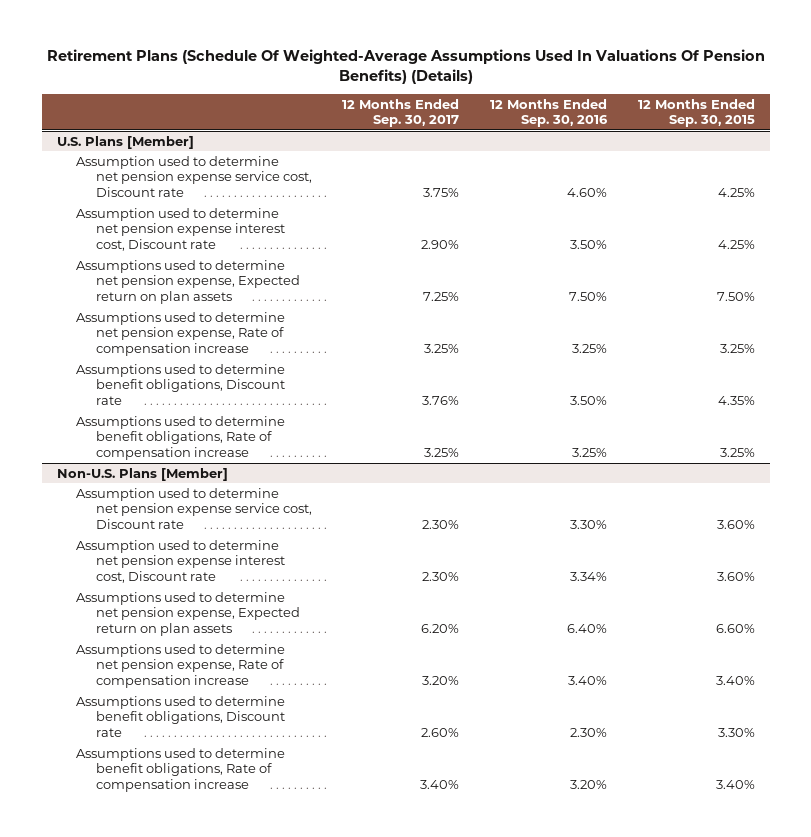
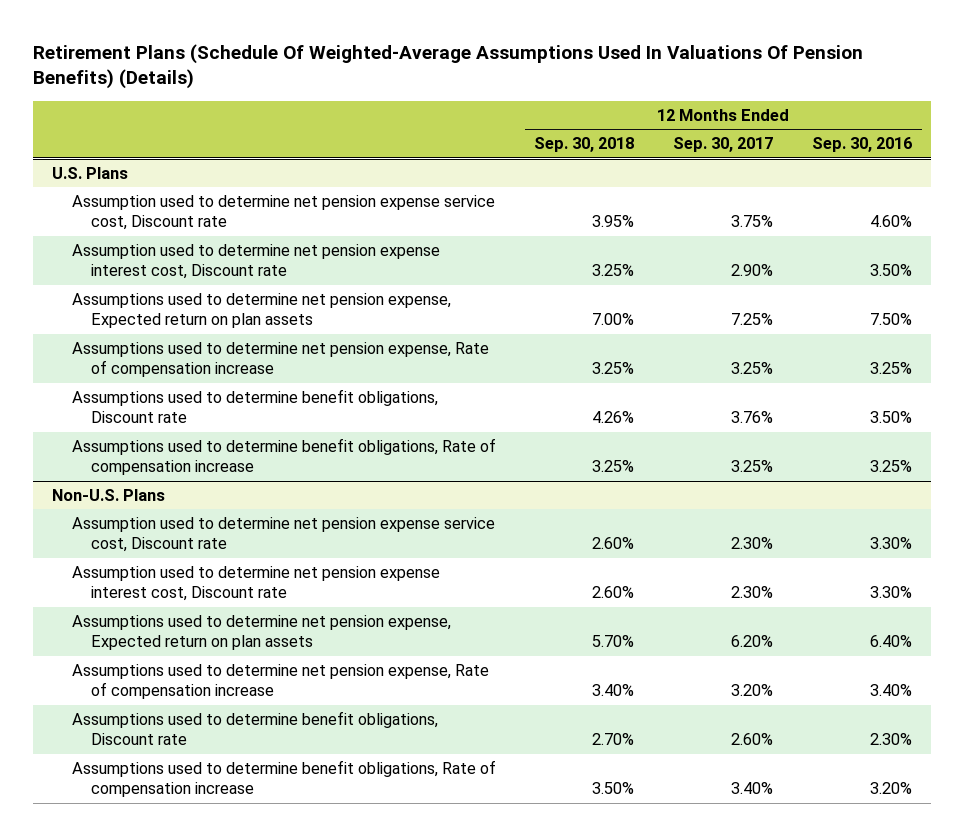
[637,98,755,128] 12 Months Ended Sep. 30, 2015 -> none
none -> [534,137,635,153] Sep. 30, 2018
[56,135,194,149] U.S. Plans [Member] -> [52,167,129,180] U.S. Plans
[56,467,228,481] Non-U.S. Plans [Member] -> [52,489,166,502] Non-U.S. Plans
[570,572,608,582] 3.34% -> [869,586,912,599] 3.30%

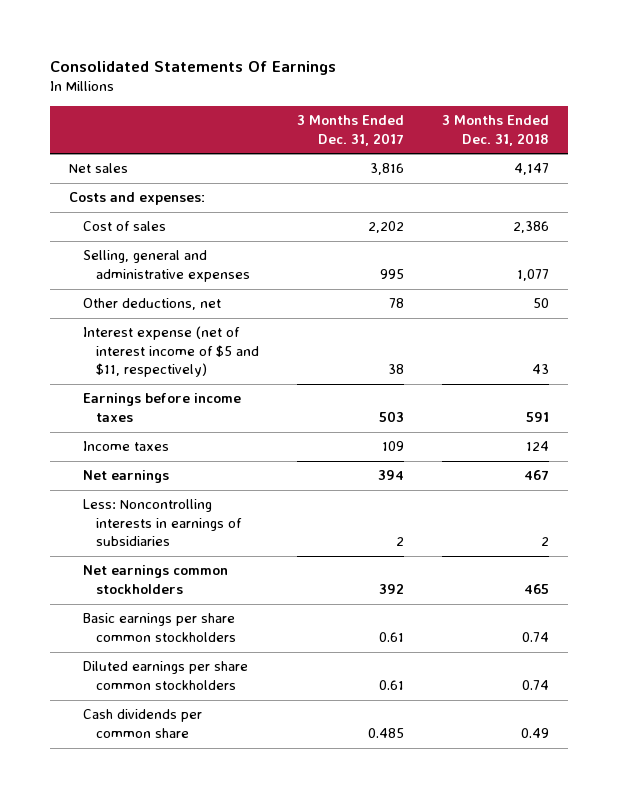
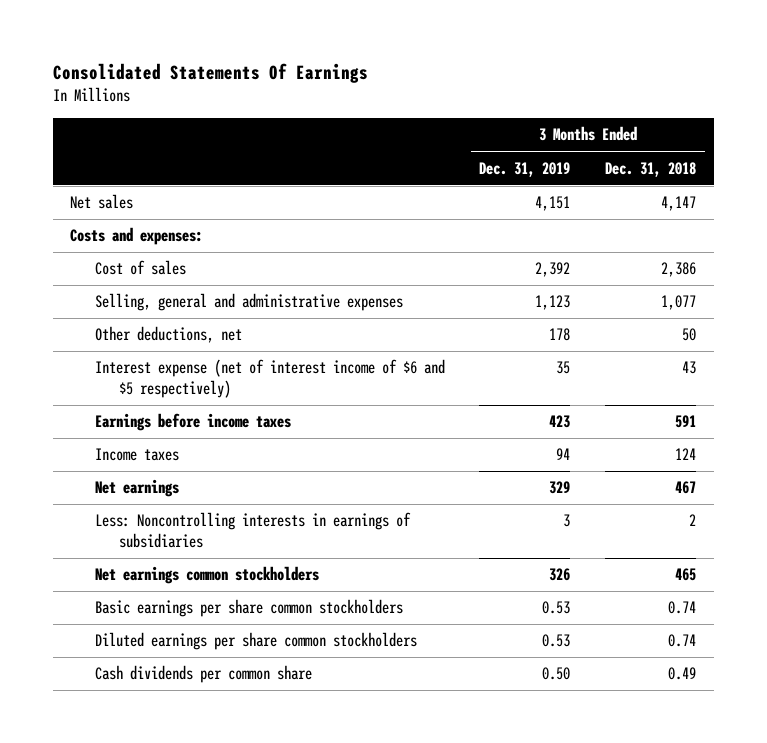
[297,115,405,146] 3 Months Ended Dec. 31, 2017 -> none
none -> [479,161,571,177] Dec. 31, 2019
[82,326,260,378] Interest expense (net of interest income of $5 and $11, respectively) -> [94,359,445,398] Interest expense (net of interest income of $6 and $5 respectively)

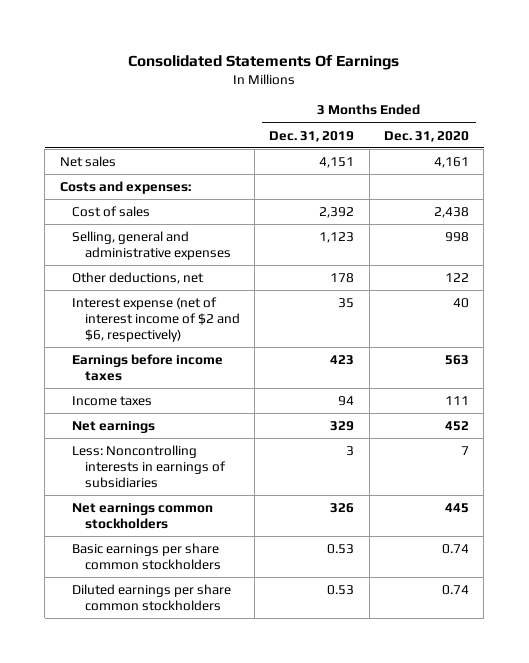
[605,161,697,177] Dec. 31, 2018 -> none
none -> [383,130,469,142] Dec. 31, 2020
[94,359,445,398] Interest expense (net of interest income of $6 and $5 respectively) -> [72,296,240,343] Interest expense (net of interest income of $2 and $6, respectively)
[94,665,312,684] Cash dividends per common share -> none

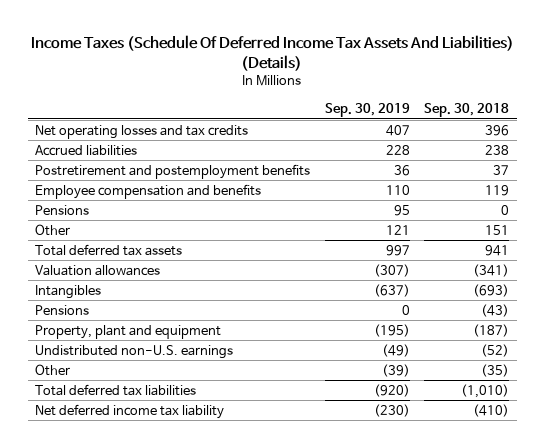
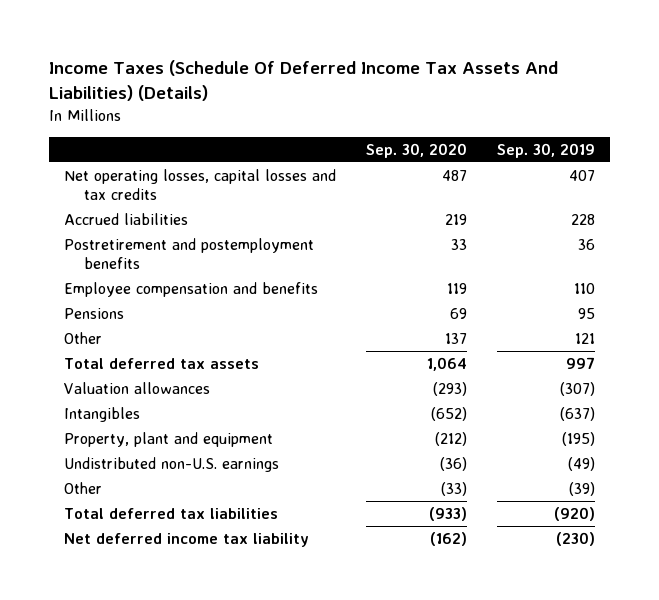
[424,103,510,118] Sep. 30, 2018 -> none
none -> [365,142,467,158] Sep. 30, 2020
[34,124,248,139] Net operating losses and tax credits -> [64,169,337,201] Net operating losses, capital losses and tax credits
[34,304,89,315] Pensions -> none

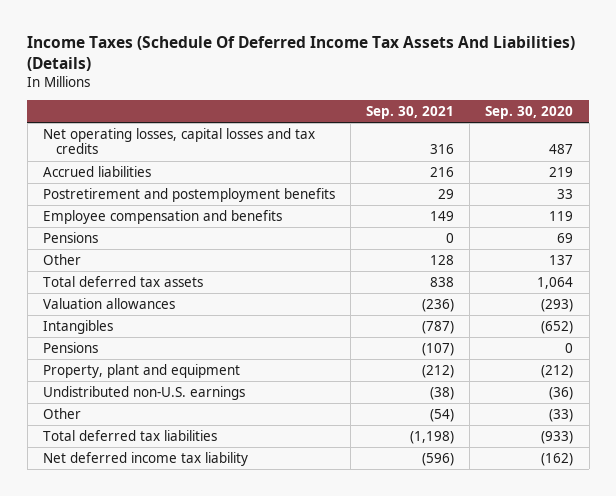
[496,142,595,158] Sep. 30, 2019 -> none
none -> [366,105,455,119] Sep. 30, 2021
none -> [42,341,98,353] Pensions

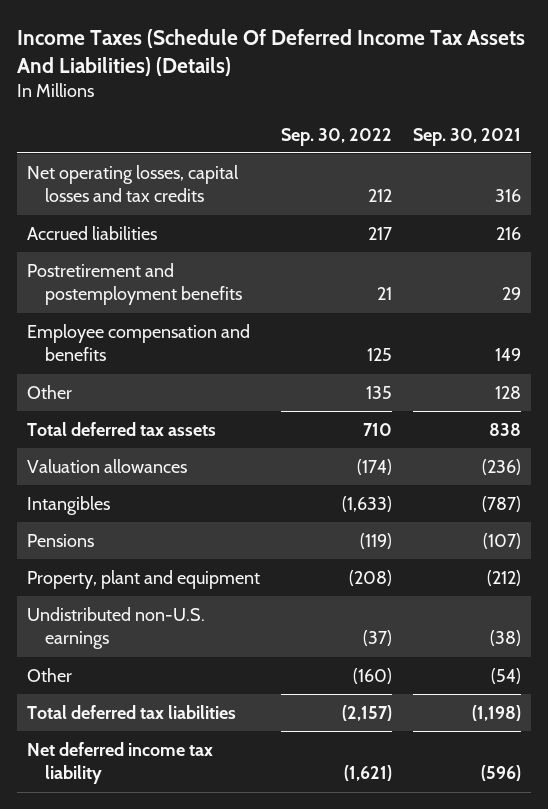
[485,105,574,119] Sep. 30, 2020 -> none
none -> [280,127,392,146] Sep. 30, 2022
[42,231,98,243] Pensions -> none

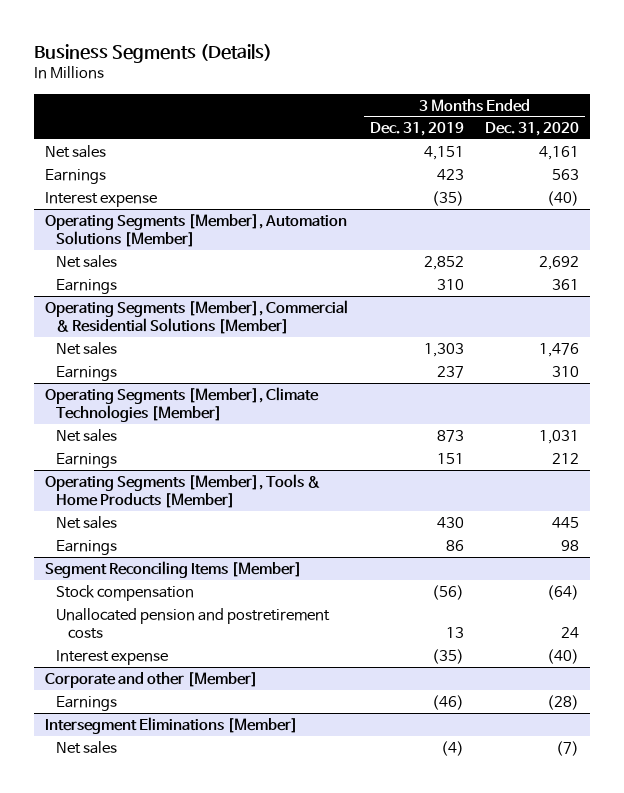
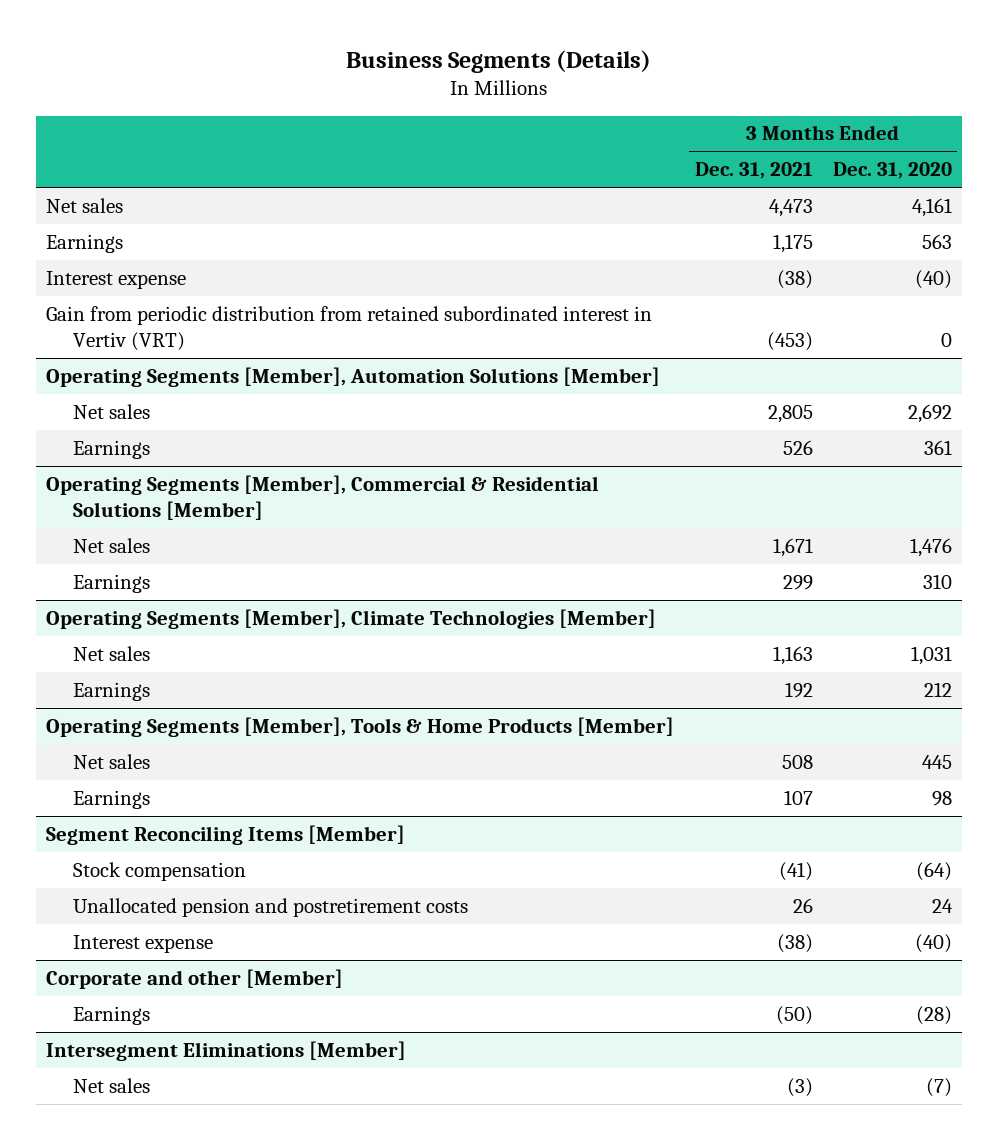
[369,122,464,137] Dec. 31, 2019 -> none
none -> [694,162,813,180] Dec. 31, 2021
none -> [45,305,652,352] Gain from periodic distribution from retained subordinated interest in Vertiv (VRT)

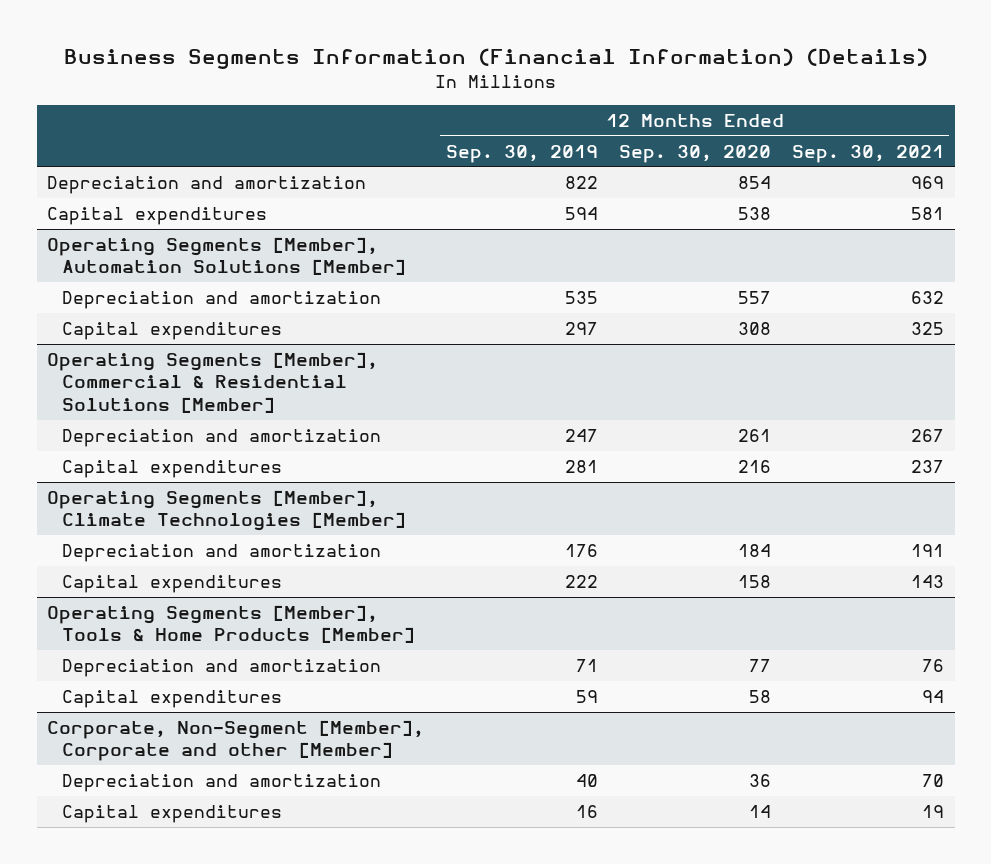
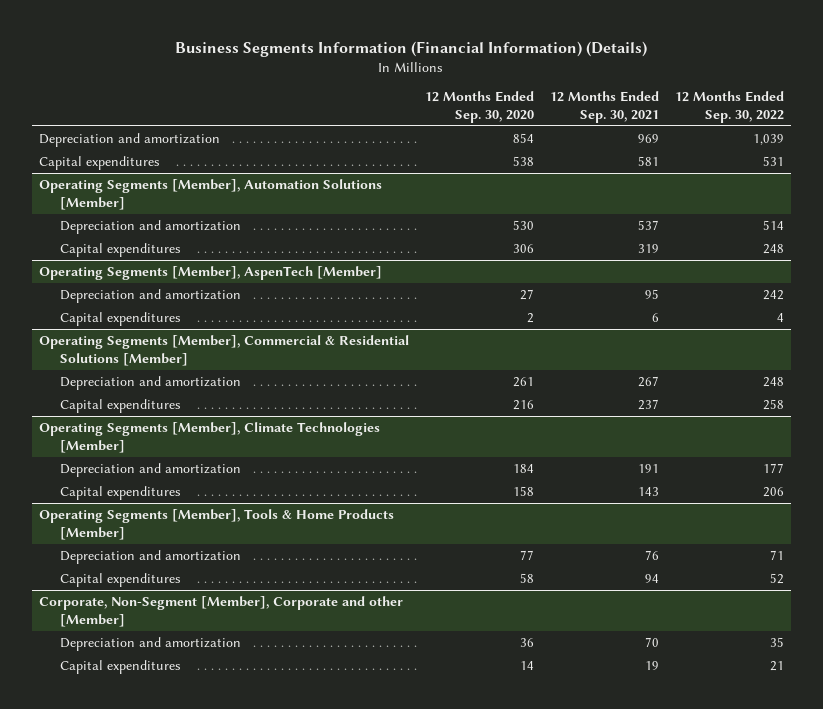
[445,144,598,163] Sep. 30, 2019 -> none
none -> [674,91,784,123] 12 Months Ended Sep. 30, 2022
[737,290,771,304] 557 -> [513,220,535,231] 530
[910,290,944,304] 632 -> [637,220,659,231] 537
[737,321,771,335] 308 -> [513,244,535,254] 306
[910,321,944,335] 325 -> [637,244,659,254] 319
none -> [39,266,383,281] Operating Segments [Member], AspenTech [Member]
none -> [60,289,242,304] Depreciation and amortization
none -> [60,312,182,327] Capital expenditures

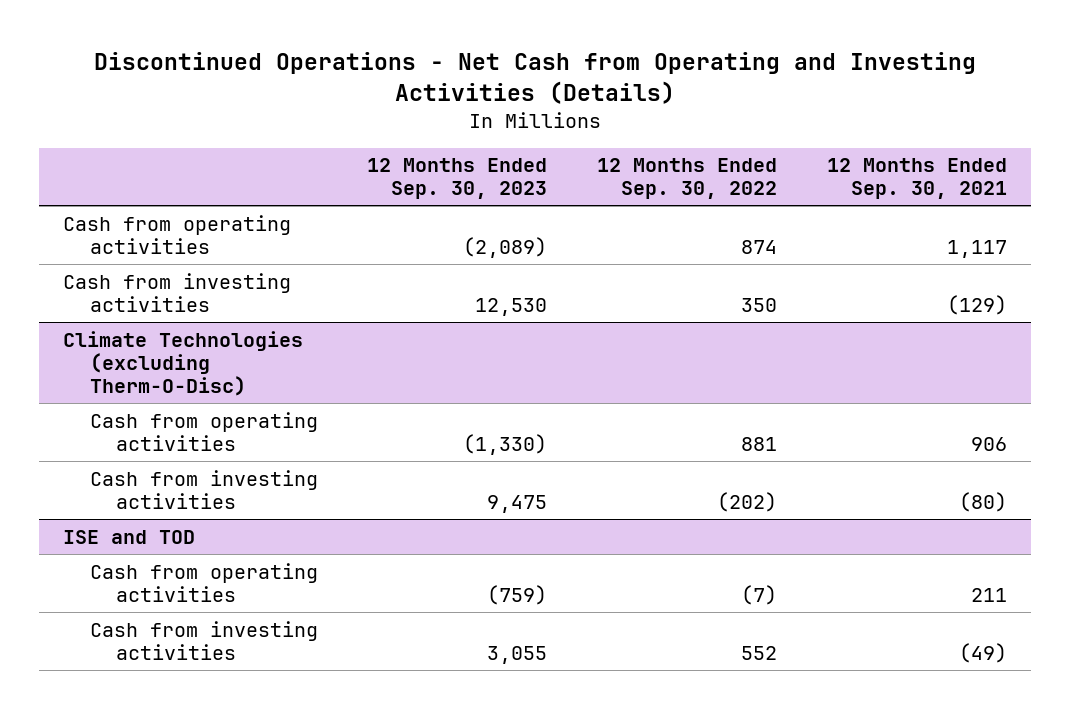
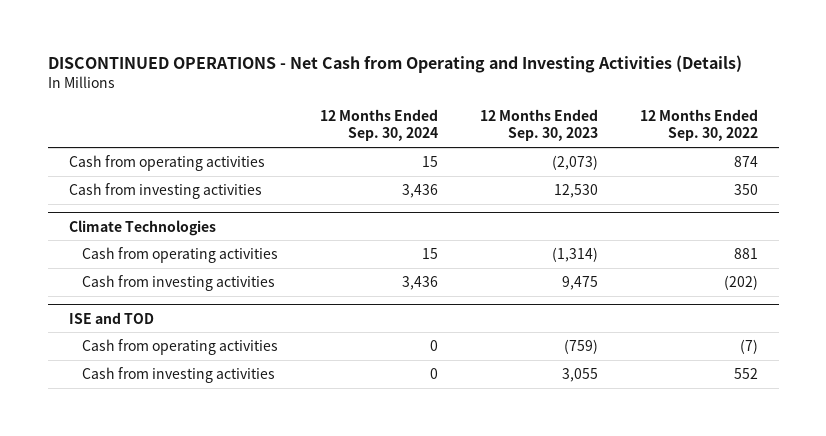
[94,51,977,104] Discontinued Operations - Net Cash from Operating and Investing Activities (Details) -> [47,55,742,74] DISCONTINUED OPERATIONS - Net Cash from Operating and Investing Activities (Details)
[826,158,1007,200] 12 Months Ended Sep. 30, 2021 -> none
none -> [320,109,439,142] 12 Months Ended Sep. 30, 2024
[463,236,548,258] (2,089) -> [551,155,598,171] (2,073)
[63,330,304,396] Climate Technologies (excluding Therm-O-Disc) -> [68,219,216,236] Climate Technologies
[463,433,548,455] (1,330) -> [551,247,598,263] (1,314)

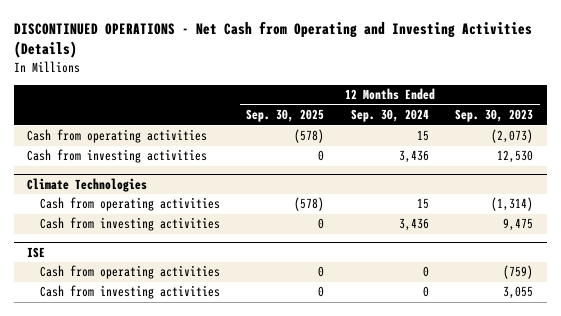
[639,109,758,142] 12 Months Ended Sep. 30, 2022 -> none
none -> [246,109,325,123] Sep. 30, 2025
[68,311,154,324] ISE and TOD -> [27,246,46,258] ISE

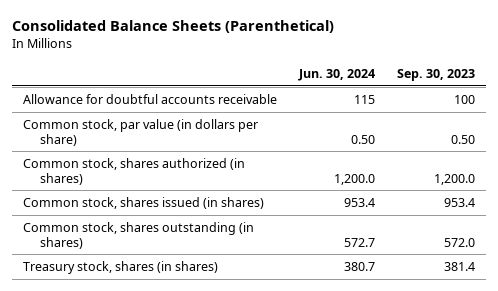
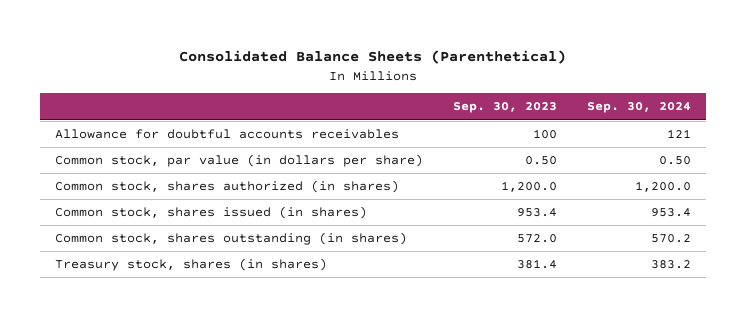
[297,68,375,81] Jun. 30, 2024 -> none
none -> [586,102,691,114] Sep. 30, 2024
[22,93,277,104] Allowance for doubtful accounts receivable -> [55,129,400,140] Allowance for doubtful accounts receivables

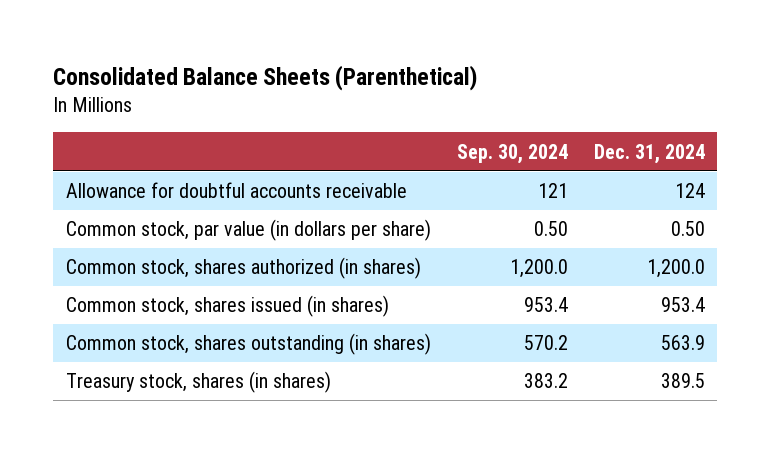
[453,102,558,114] Sep. 30, 2023 -> none
none -> [593,143,705,164] Dec. 31, 2024
[55,129,400,140] Allowance for doubtful accounts receivables -> [66,182,408,199] Allowance for doubtful accounts receivable

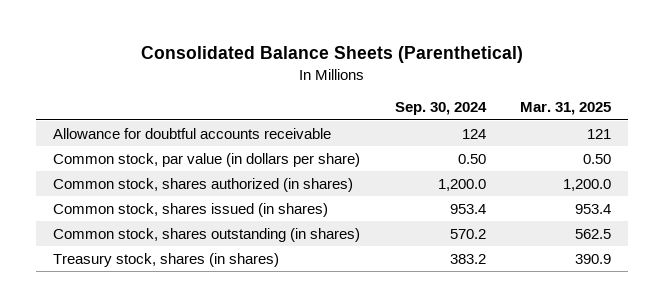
[593,143,705,164] Dec. 31, 2024 -> none
none -> [520,102,612,116] Mar. 31, 2025
[537,183,568,199] 121 -> [461,128,486,139] 124

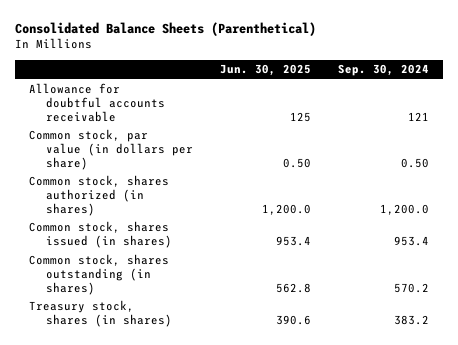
[520,102,612,116] Mar. 31, 2025 -> none
none -> [220,64,312,77] Jun. 30, 2025
[461,128,486,139] 124 -> [408,112,430,122] 121

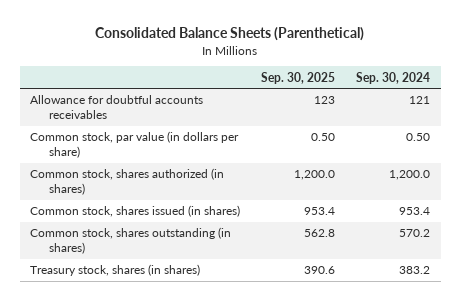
[220,64,312,77] Jun. 30, 2025 -> none
none -> [261,71,336,84] Sep. 30, 2025
[28,83,165,123] Allowance for doubtful accounts receivable -> [30,95,204,120] Allowance for doubtful accounts receivables

